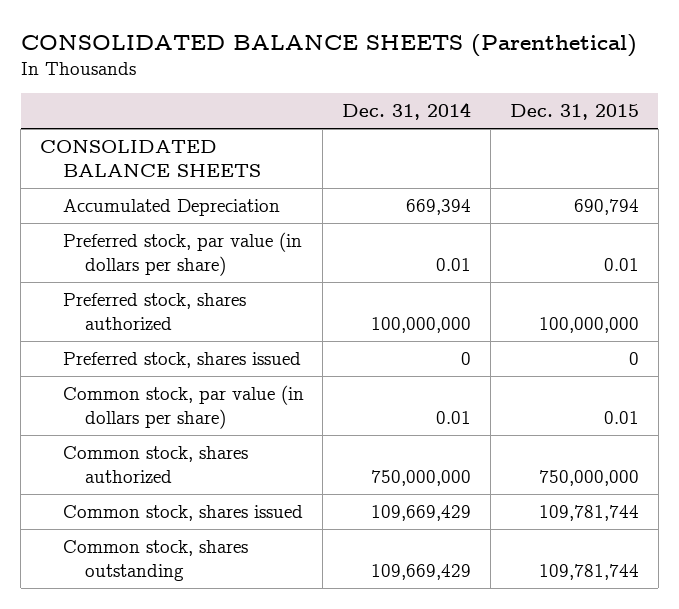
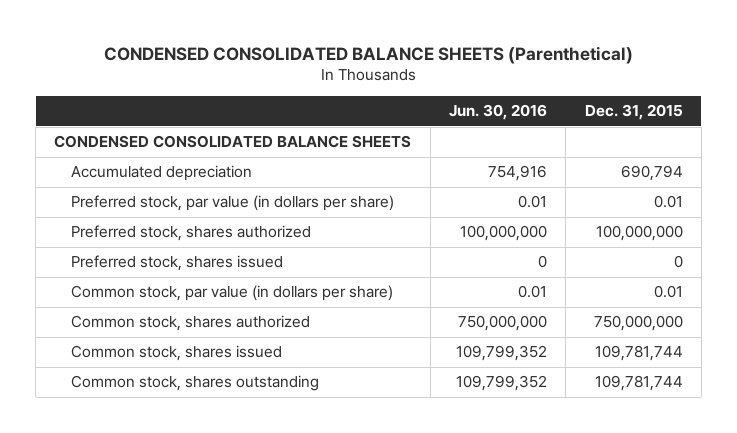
[20,33,637,57] CONSOLIDATED BALANCE SHEETS (Parenthetical) -> [103,45,633,64] CONDENSED CONSOLIDATED BALANCE SHEETS (Parenthetical)
[342,102,472,121] Dec. 31, 2014 -> none
none -> [449,104,548,121] Jun. 30, 2016
[40,140,261,177] CONSOLIDATED BALANCE SHEETS -> [54,135,412,149] CONDENSED CONSOLIDATED BALANCE SHEETS
[62,199,280,217] Accumulated Depreciation -> [71,165,253,182] Accumulated depreciation

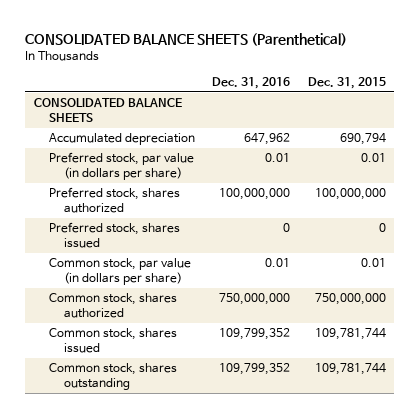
[103,45,633,64] CONDENSED CONSOLIDATED BALANCE SHEETS (Parenthetical) -> [25,32,348,46] CONSOLIDATED BALANCE SHEETS (Parenthetical)
[449,104,548,121] Jun. 30, 2016 -> none
none -> [212,76,291,89] Dec. 31, 2016
[54,135,412,149] CONDENSED CONSOLIDATED BALANCE SHEETS -> [34,98,183,123] CONSOLIDATED BALANCE SHEETS

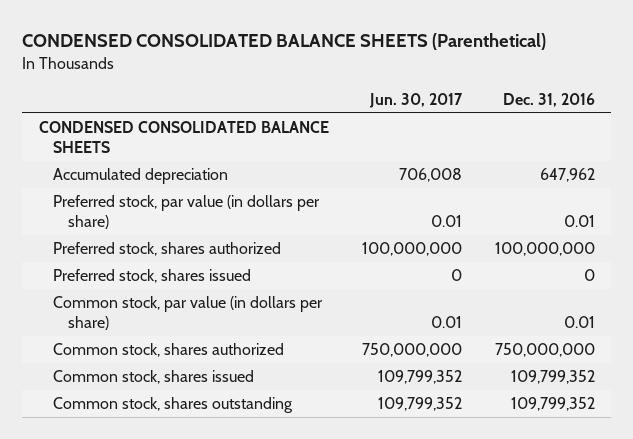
[25,32,348,46] CONSOLIDATED BALANCE SHEETS (Parenthetical) -> [22,33,547,51] CONDENSED CONSOLIDATED BALANCE SHEETS (Parenthetical)
[307,76,386,89] Dec. 31, 2015 -> none
none -> [368,92,463,108] Jun. 30, 2017
[34,98,183,123] CONSOLIDATED BALANCE SHEETS -> [38,121,329,154] CONDENSED CONSOLIDATED BALANCE SHEETS

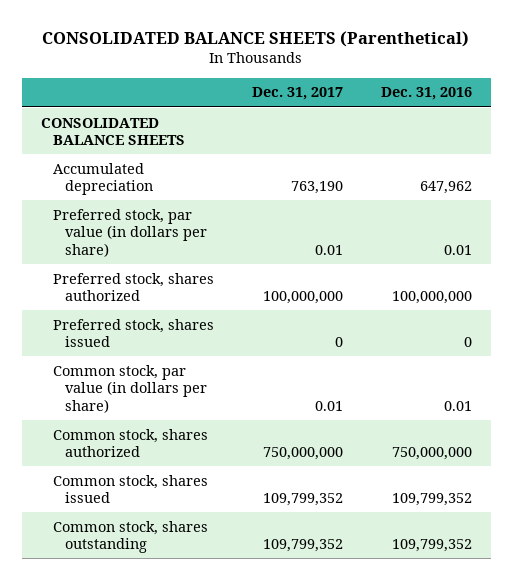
[22,33,547,51] CONDENSED CONSOLIDATED BALANCE SHEETS (Parenthetical) -> [42,31,470,48] CONSOLIDATED BALANCE SHEETS (Parenthetical)
[368,92,463,108] Jun. 30, 2017 -> none
none -> [251,87,343,101] Dec. 31, 2017
[38,121,329,154] CONDENSED CONSOLIDATED BALANCE SHEETS -> [40,117,185,146] CONSOLIDATED BALANCE SHEETS

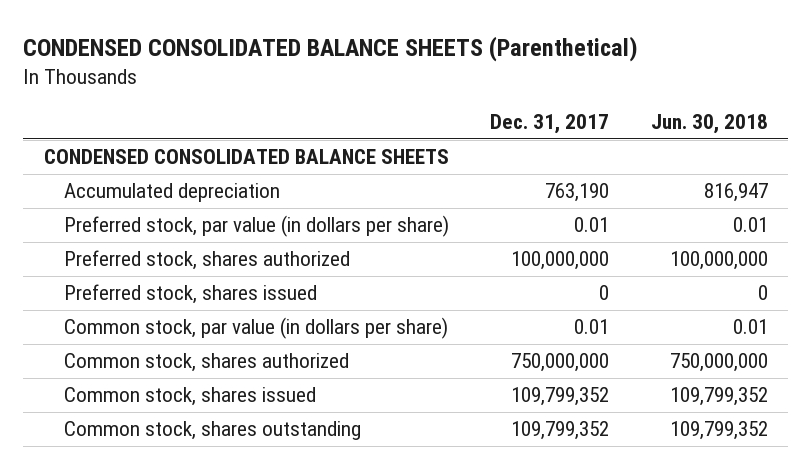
[42,31,470,48] CONSOLIDATED BALANCE SHEETS (Parenthetical) -> [23,35,639,62] CONDENSED CONSOLIDATED BALANCE SHEETS (Parenthetical)
[380,87,472,101] Dec. 31, 2016 -> none
none -> [650,113,768,134] Jun. 30, 2018
[40,117,185,146] CONSOLIDATED BALANCE SHEETS -> [44,149,450,165] CONDENSED CONSOLIDATED BALANCE SHEETS

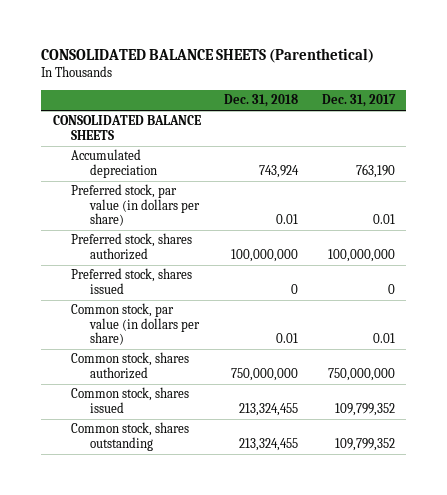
[23,35,639,62] CONDENSED CONSOLIDATED BALANCE SHEETS (Parenthetical) -> [40,48,374,64] CONSOLIDATED BALANCE SHEETS (Parenthetical)
[650,113,768,134] Jun. 30, 2018 -> none
none -> [224,94,299,108] Dec. 31, 2018
[44,149,450,165] CONDENSED CONSOLIDATED BALANCE SHEETS -> [52,115,201,140] CONSOLIDATED BALANCE SHEETS

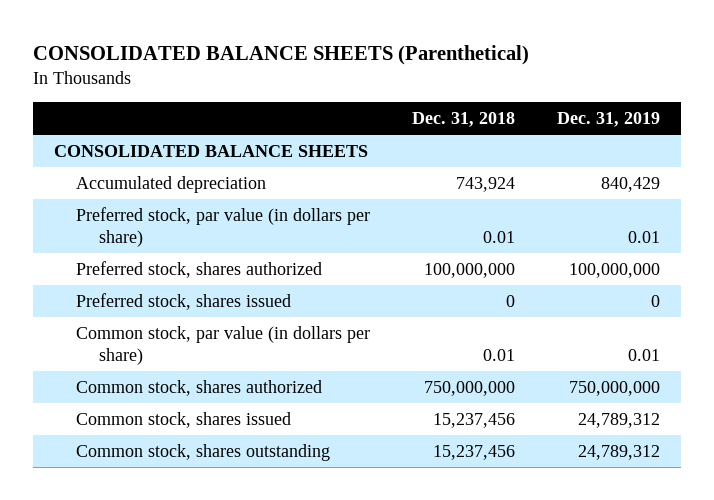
[321,94,396,108] Dec. 31, 2017 -> none
none -> [557,111,661,127] Dec. 31, 2019
[239,402,299,416] 213,324,455 -> [433,412,516,428] 15,237,456
[239,437,299,451] 213,324,455 -> [433,444,516,460] 15,237,456

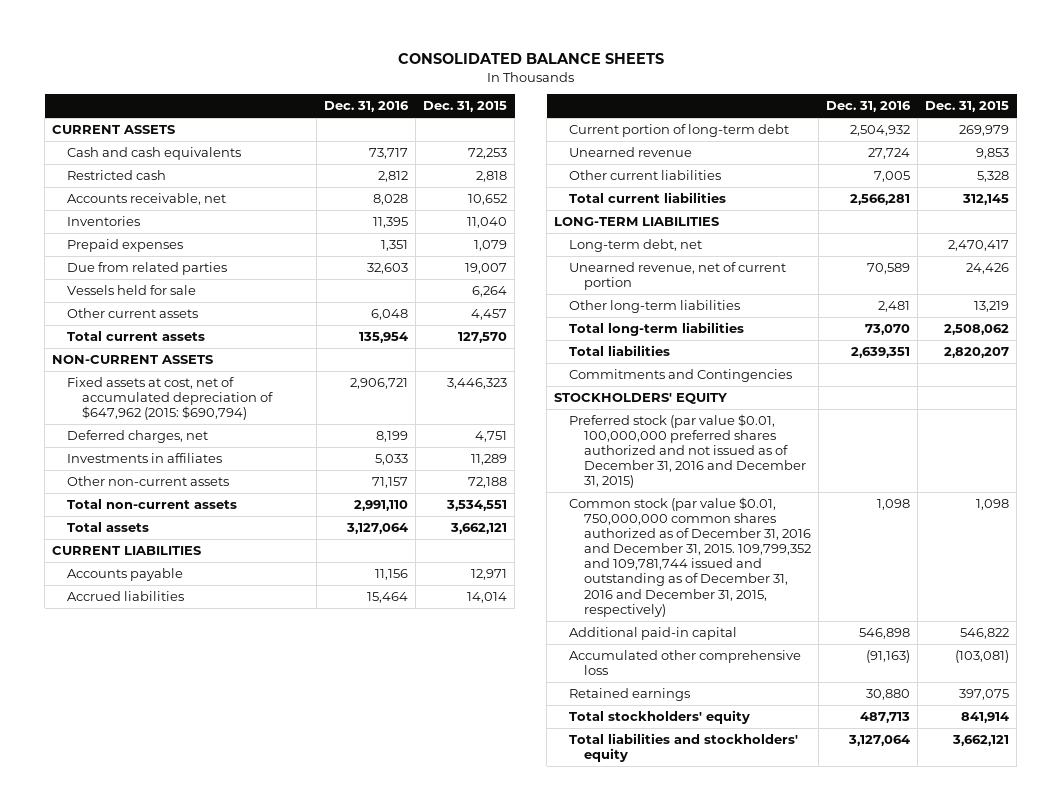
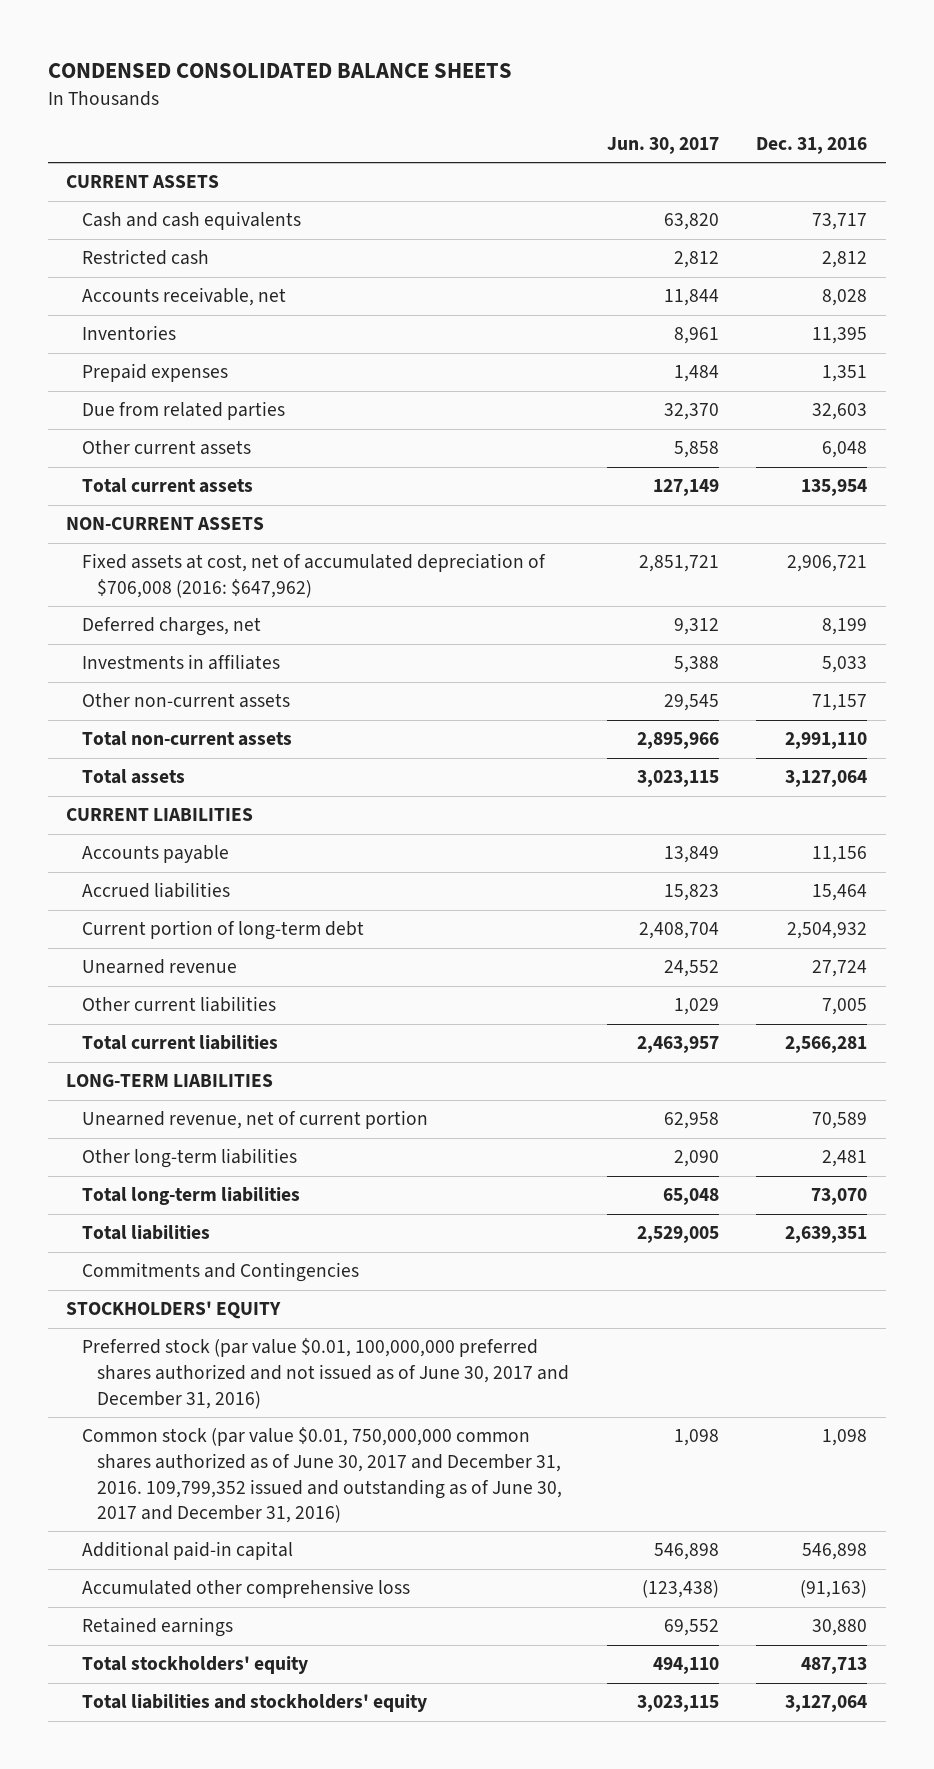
[397,53,664,65] CONSOLIDATED BALANCE SHEETS -> [47,63,512,79] CONDENSED CONSOLIDATED BALANCE SHEETS
[423,101,508,113] Dec. 31, 2015 -> none
none -> [606,136,719,154] Jun. 30, 2017
[66,284,196,295] Vessels held for sale -> none
[66,376,273,421] Fixed assets at cost, net of accumulated depreciation of $647,962 (2015: $690,794) -> [81,553,546,598] Fixed assets at cost, net of accumulated depreciation of $706,008 (2016: $647,962)
[568,238,702,252] Long-term debt, net -> none
[568,413,806,489] Preferred stock (par value $0.01, 100,000,000 preferred shares authorized and not issued as of December 31, 2016 and December 31, 2015) -> [81,1338,570,1409] Preferred stock (par value $0.01, 100,000,000 preferred shares authorized and not issued as of June 30, 2017 and December 31, 2016)
[568,496,811,617] Common stock (par value $0.01, 750,000,000 common shares authorized as of December 31, 2016 and December 31, 2015. 109,799,352 and 109,781,744 issued and outstanding as of December 31, 2016 and December 31, 2015, respectively) -> [81,1427,563,1524] Common stock (par value $0.01, 750,000,000 common shares authorized as of June 30, 2017 and December 31, 2016. 109,799,352 issued and outstanding as of June 30, 2017 and December 31, 2016)

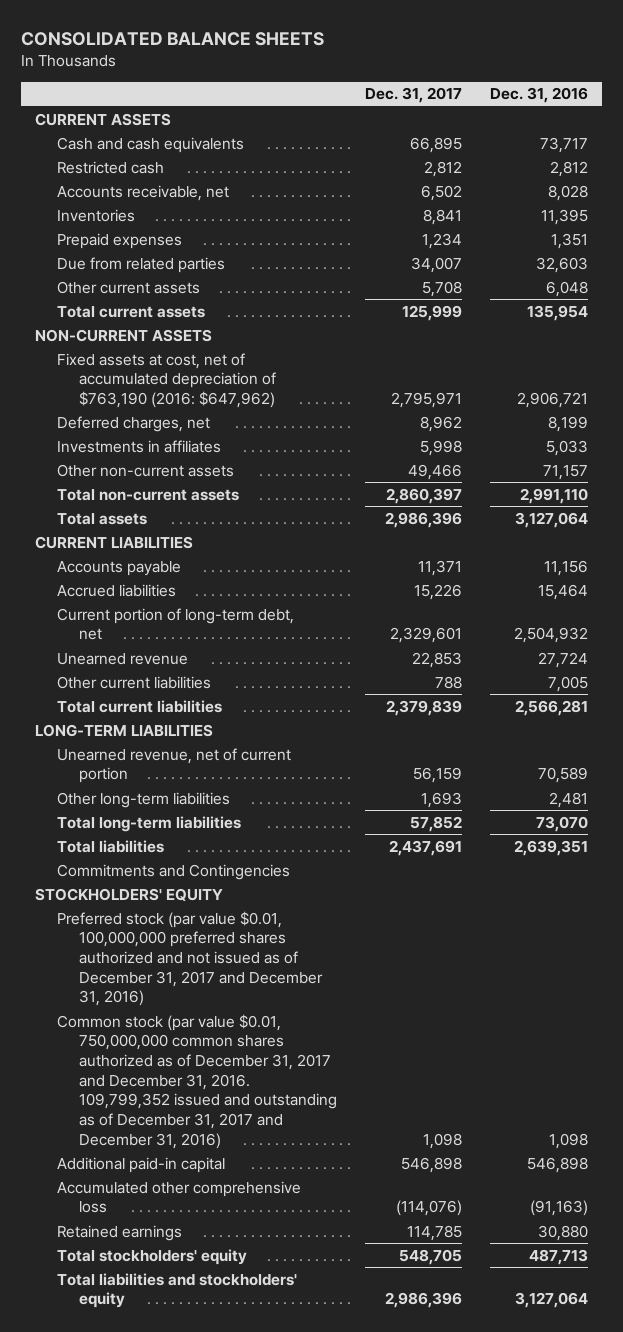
[47,63,512,79] CONDENSED CONSOLIDATED BALANCE SHEETS -> [20,32,324,47] CONSOLIDATED BALANCE SHEETS
[606,136,719,154] Jun. 30, 2017 -> none
none -> [364,87,462,104] Dec. 31, 2017
[81,553,546,598] Fixed assets at cost, net of accumulated depreciation of $706,008 (2016: $647,962) -> [56,352,276,408] Fixed assets at cost, net of accumulated depreciation of $763,190 (2016: $647,962)
[81,920,364,941] Current portion of long-term debt -> [56,607,294,641] Current portion of long-term debt, net
[81,1338,570,1409] Preferred stock (par value $0.01, 100,000,000 preferred shares authorized and not issued as of June 30, 2017 and December 31, 2016) -> [56,910,323,1007] Preferred stock (par value $0.01, 100,000,000 preferred shares authorized and not issued as of December 31, 2017 and December 31, 2016)
[81,1427,563,1524] Common stock (par value $0.01, 750,000,000 common shares authorized as of June 30, 2017 and December 31, 2016. 109,799,352 issued and outstanding as of June 30, 2017 and December 31, 2016) -> [56,1013,337,1149] Common stock (par value $0.01, 750,000,000 common shares authorized as of December 31, 2017 and December 31, 2016. 109,799,352 issued and outstanding as of December 31, 2017 and December 31, 2016)

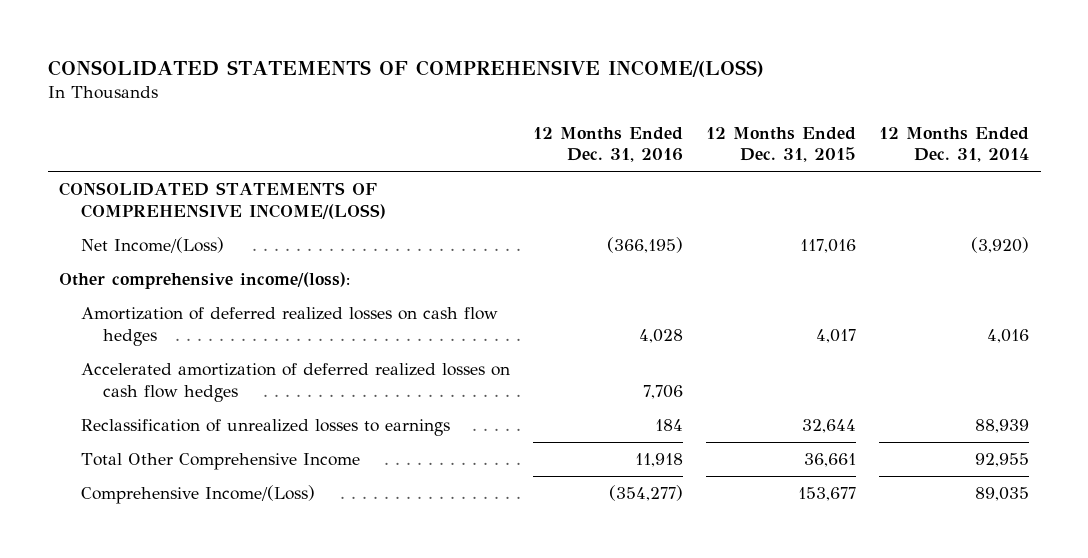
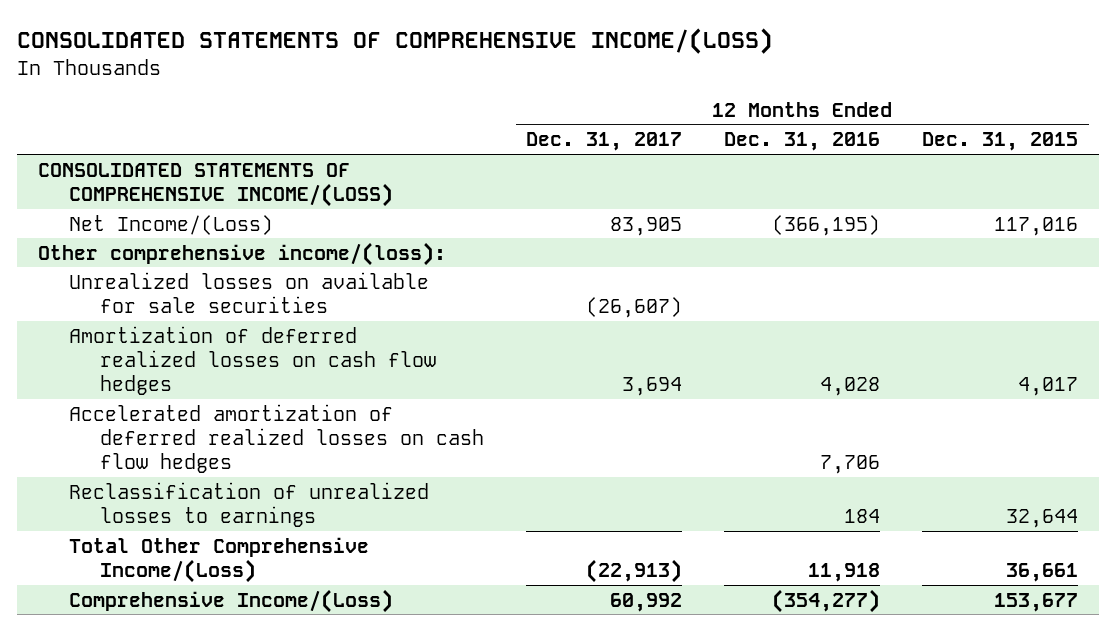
[879,126,1030,163] 12 Months Ended Dec. 31, 2014 -> none
none -> [526,132,683,152] Dec. 31, 2017
none -> [69,271,430,314] Unrealized losses on available for sale securities
[80,453,360,471] Total Other Comprehensive Income -> [69,536,370,584] Total Other Comprehensive Income/(Loss)

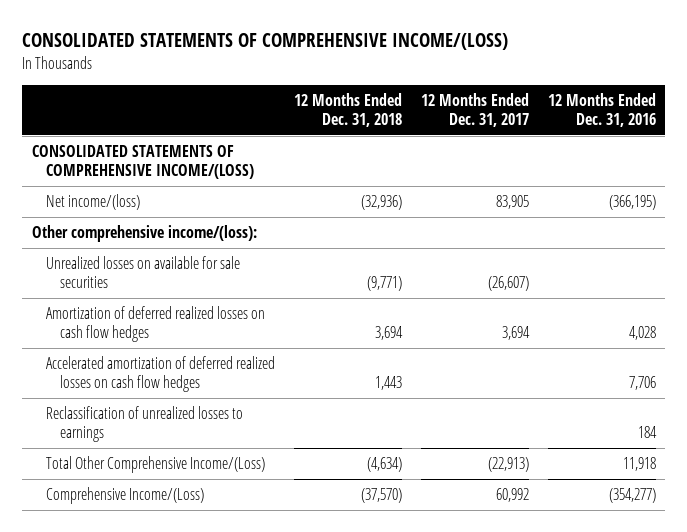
[922,132,1079,152] Dec. 31, 2015 -> none
none -> [293,93,402,127] 12 Months Ended Dec. 31, 2018
[69,214,274,235] Net Income/(Loss) -> [45,194,140,211] Net income/(loss)

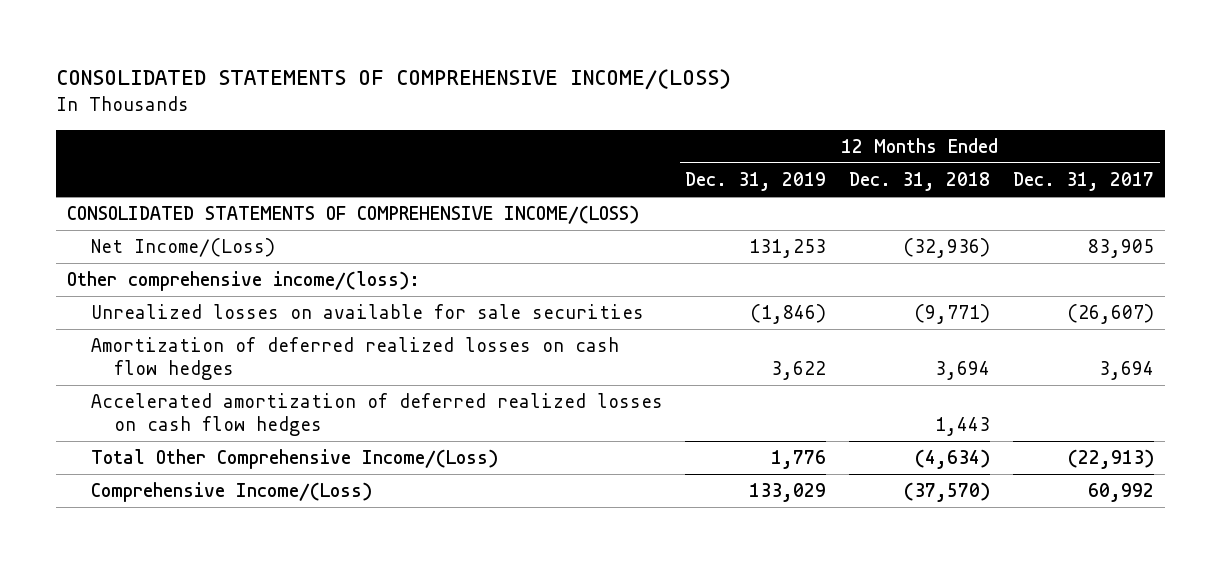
[547,93,656,127] 12 Months Ended Dec. 31, 2016 -> none
none -> [685,172,827,192] Dec. 31, 2019
[45,194,140,211] Net income/(loss) -> [90,238,275,258] Net Income/(Loss)
[45,406,243,442] Reclassification of unrealized losses to earnings -> none

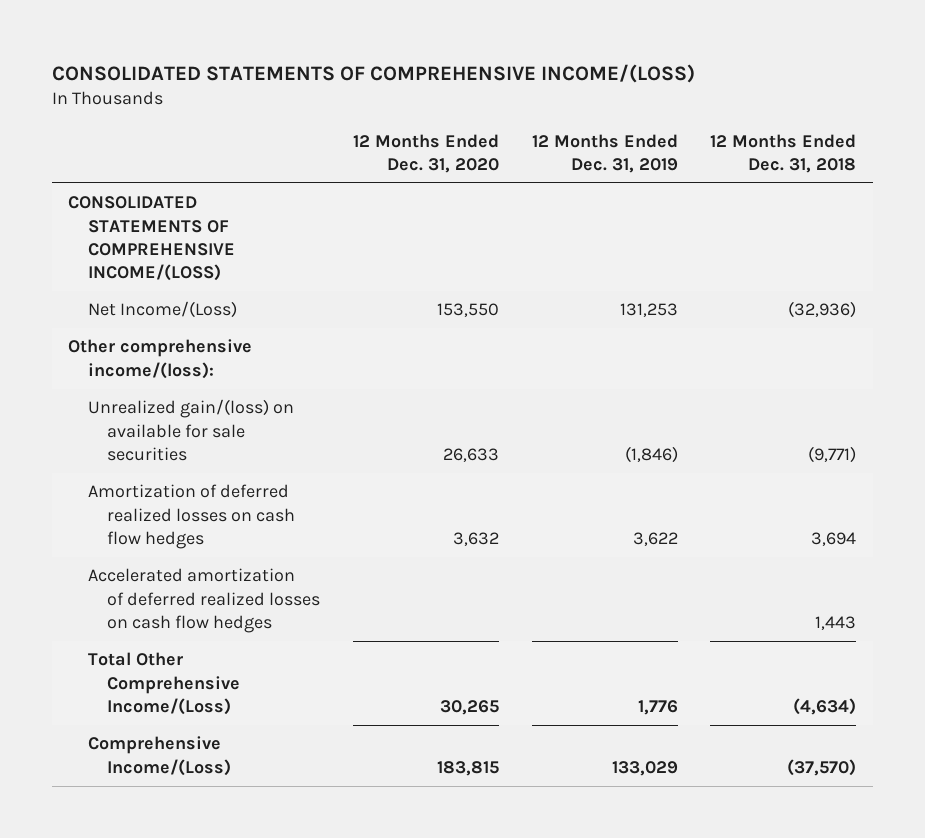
[1012,172,1154,192] Dec. 31, 2017 -> none
none -> [353,133,500,173] 12 Months Ended Dec. 31, 2020
[90,304,644,320] Unrealized losses on available for sale securities -> [87,399,294,461] Unrealized gain/(loss) on available for sale securities

